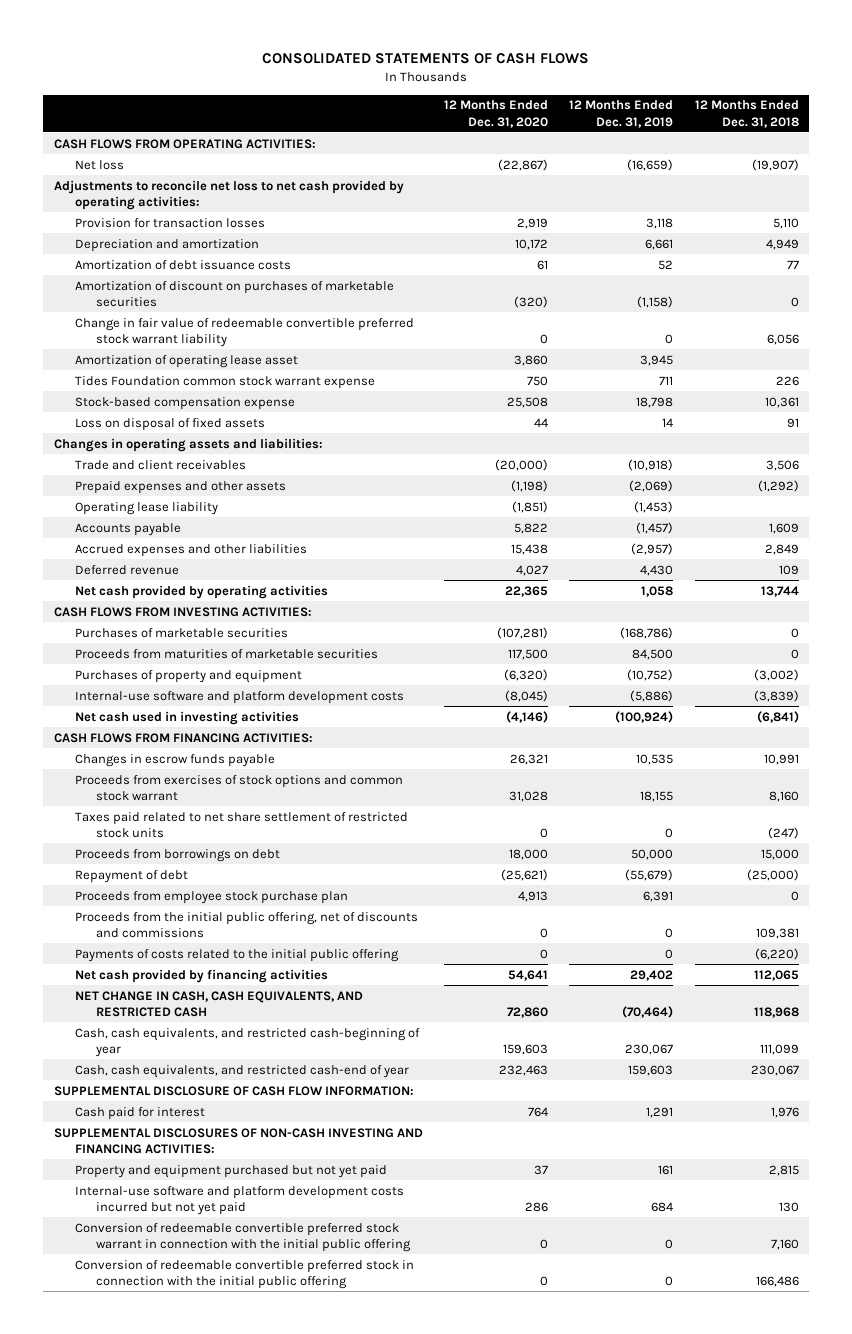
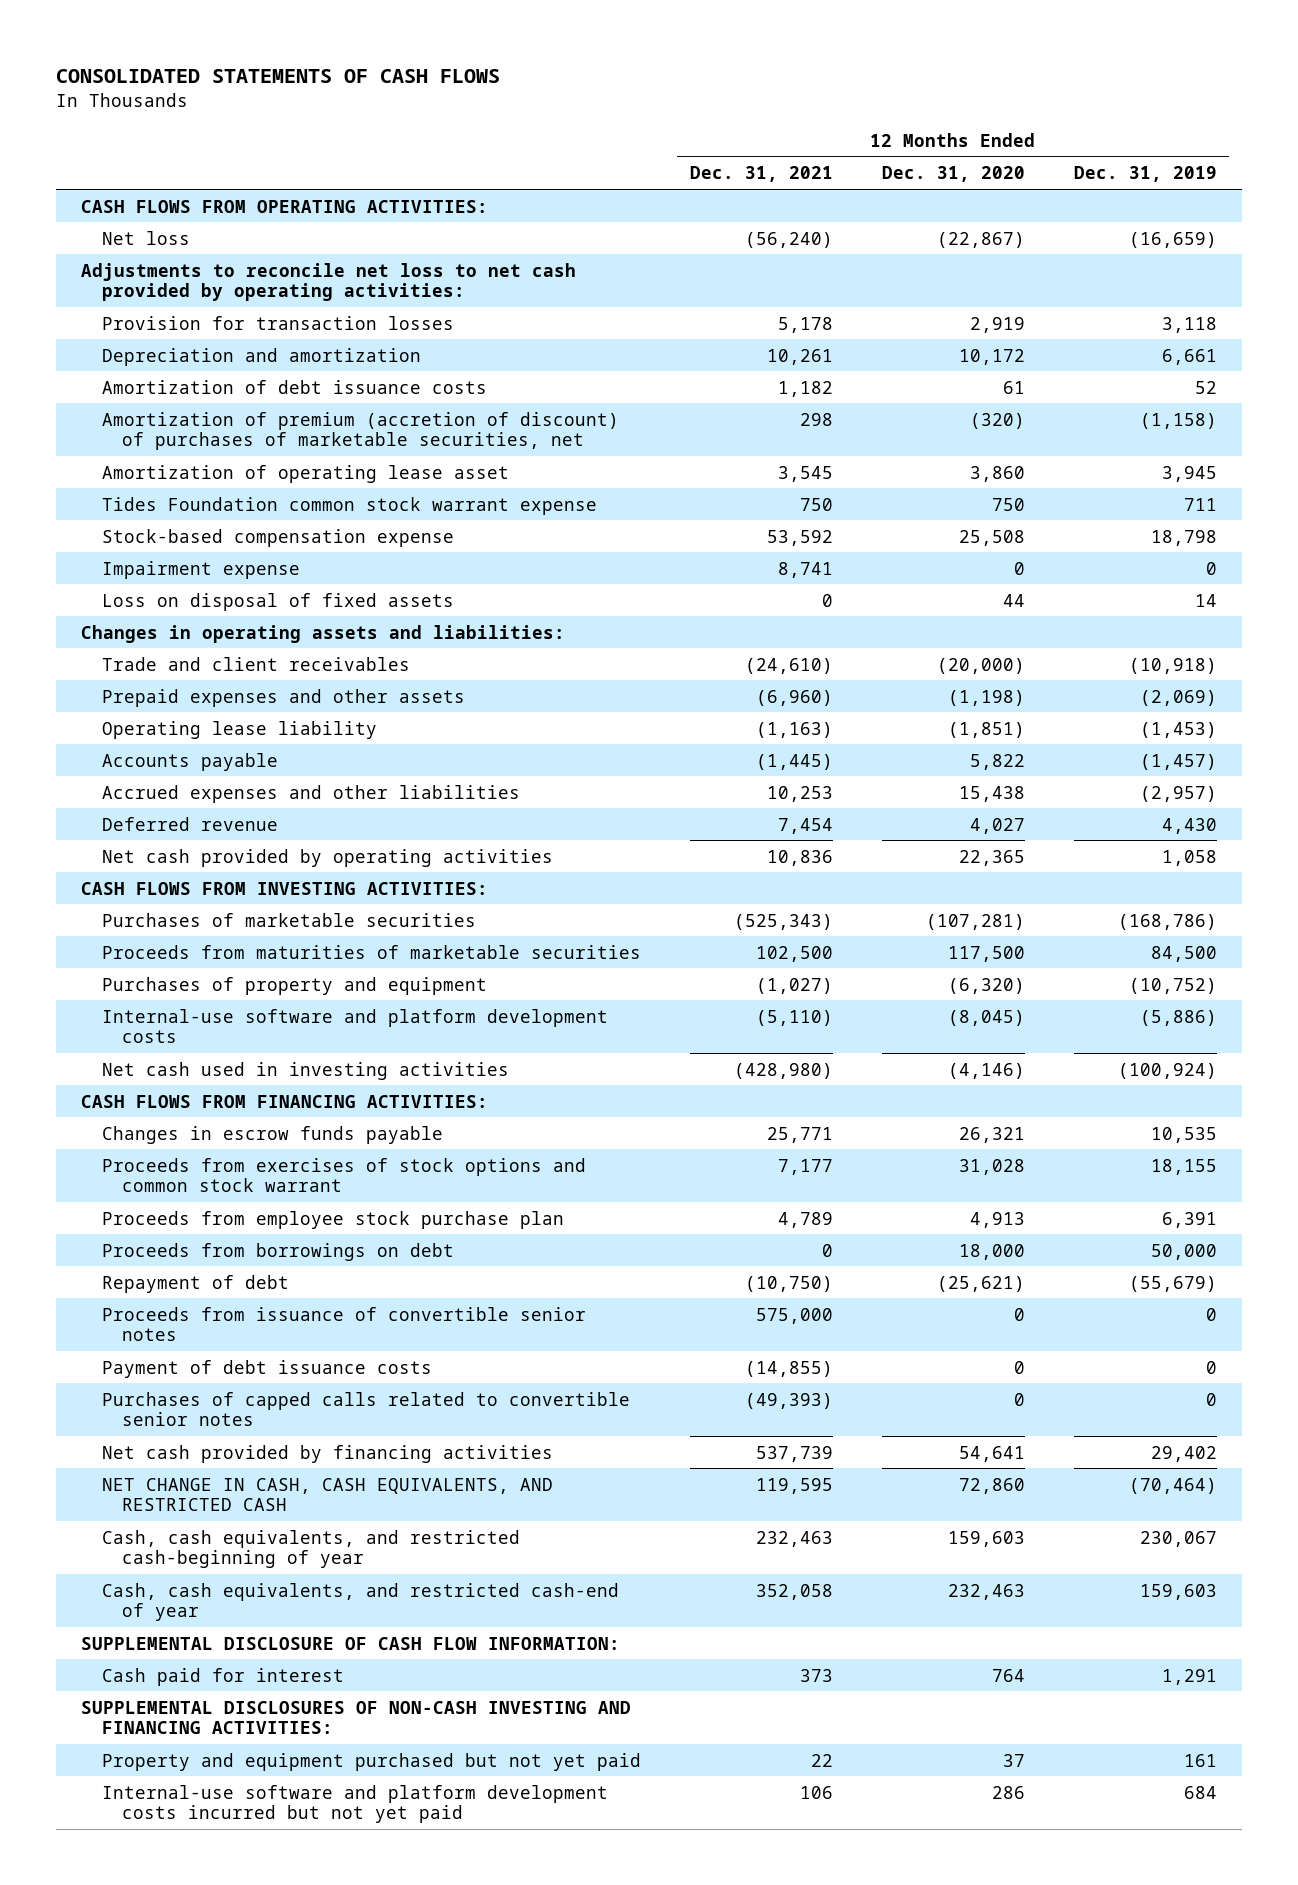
[694,100,799,128] 12 Months Ended Dec. 31, 2018 -> none
none -> [689,166,833,183] Dec. 31, 2021
[74,317,414,348] Change in fair value of redeemable convertible preferred stock warrant liability -> none
[74,280,394,308] Amortization of discount on purchases of marketable securities -> [101,411,619,450] Amortization of premium (accretion of discount) of purchases of marketable securities, net
none -> [101,560,300,579] Impairment expense
[74,811,408,839] Taxes paid related to net share settlement of restricted stock units -> none
[74,890,348,904] Proceeds from employee stock purchase plan -> [101,1210,564,1229] Proceeds from employee stock purchase plan
[74,911,418,939] Proceeds from the initial public offering, net of discounts and commissions -> none
[74,948,399,962] Payments of costs related to the initial public offering -> none
none -> [101,1306,586,1341] Proceeds from issuance of convertible senior notes
none -> [101,1359,432,1378] Payment of debt issuance costs
none -> [101,1391,630,1426] Purchases of capped calls related to convertible senior notes
[74,1222,411,1253] Conversion of redeemable convertible preferred stock warrant in connection with the initial public offering -> none
[74,1259,414,1290] Conversion of redeemable convertible preferred stock in connection with the initial public offering -> none

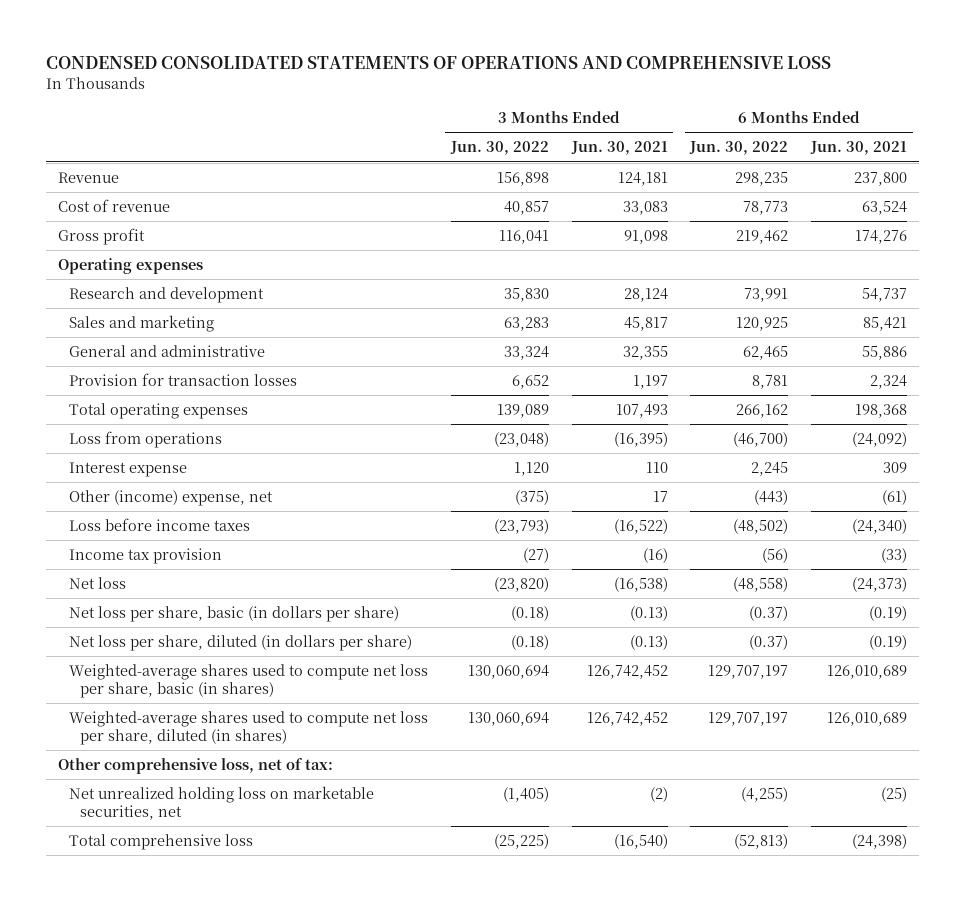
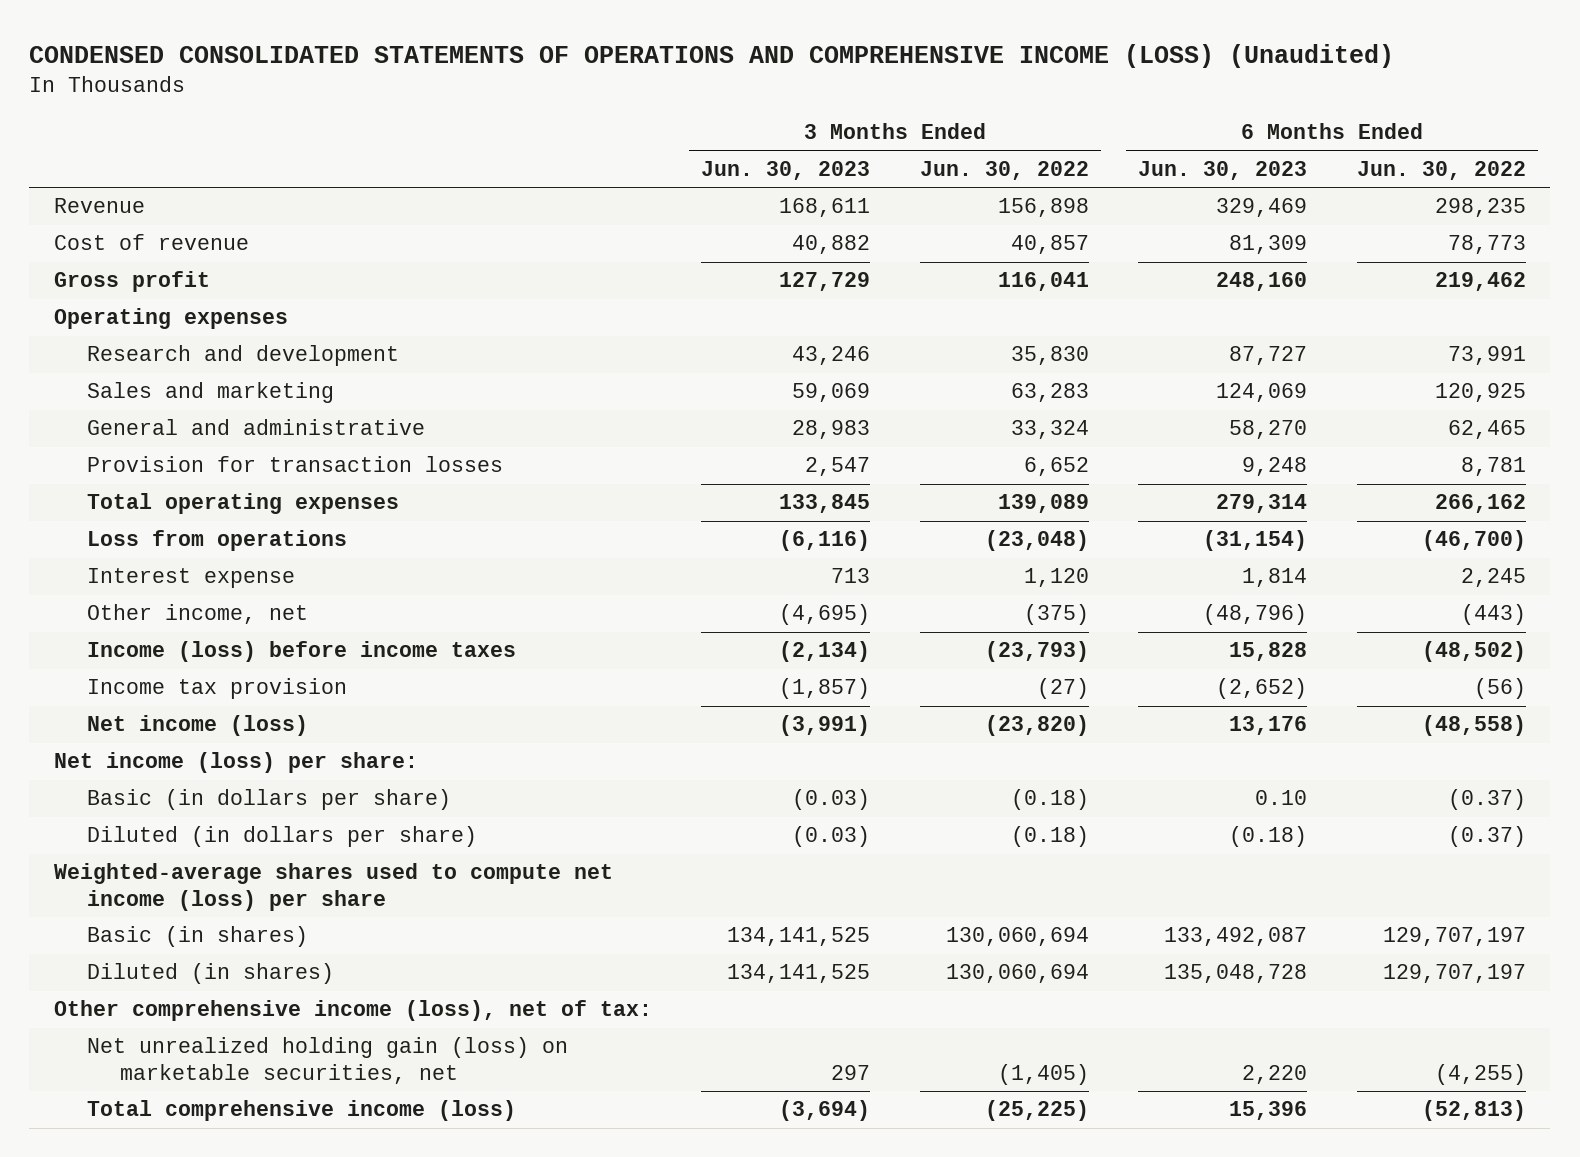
[46,55,832,69] CONDENSED CONSOLIDATED STATEMENTS OF OPERATIONS AND COMPREHENSIVE LOSS -> [29,43,1395,68] CONDENSED CONSOLIDATED STATEMENTS OF OPERATIONS AND COMPREHENSIVE INCOME (LOSS) (Unaudited)
[570,141,668,156] Jun. 30, 2021 -> none
[810,141,908,156] Jun. 30, 2021 -> none
none -> [701,161,871,181] Jun. 30, 2023
none -> [1138,161,1308,181] Jun. 30, 2023
[68,489,273,506] Other (income) expense, net -> [86,604,308,625] Other income, net
[68,517,250,531] Loss before income taxes -> [86,641,516,663] Income (loss) before income taxes
[68,576,126,589] Net loss -> [86,715,308,737] Net income (loss)
none -> [54,752,419,774] Net income (loss) per share:
[68,605,399,622] Net loss per share, basic (in dollars per share) -> [86,789,451,811] Basic (in dollars per share)
[68,634,412,651] Net loss per share, diluted (in dollars per share) -> [86,826,477,848] Diluted (in dollars per share)
none -> [54,863,614,911] Weighted-average shares used to compute net income (loss) per share
[68,663,428,698] Weighted-average shares used to compute net loss per share, basic (in shares) -> [86,926,308,948] Basic (in shares)
[68,710,428,745] Weighted-average shares used to compute net loss per share, diluted (in shares) -> [86,963,334,985] Diluted (in shares)
[57,757,333,774] Other comprehensive loss, net of tax: -> [54,1000,653,1022] Other comprehensive income (loss), net of tax:
[68,785,374,820] Net unrealized holding loss on marketable securities, net -> [86,1037,568,1084] Net unrealized holding gain (loss) on marketable securities, net
[68,833,253,850] Total comprehensive loss -> [86,1100,516,1122] Total comprehensive income (loss)

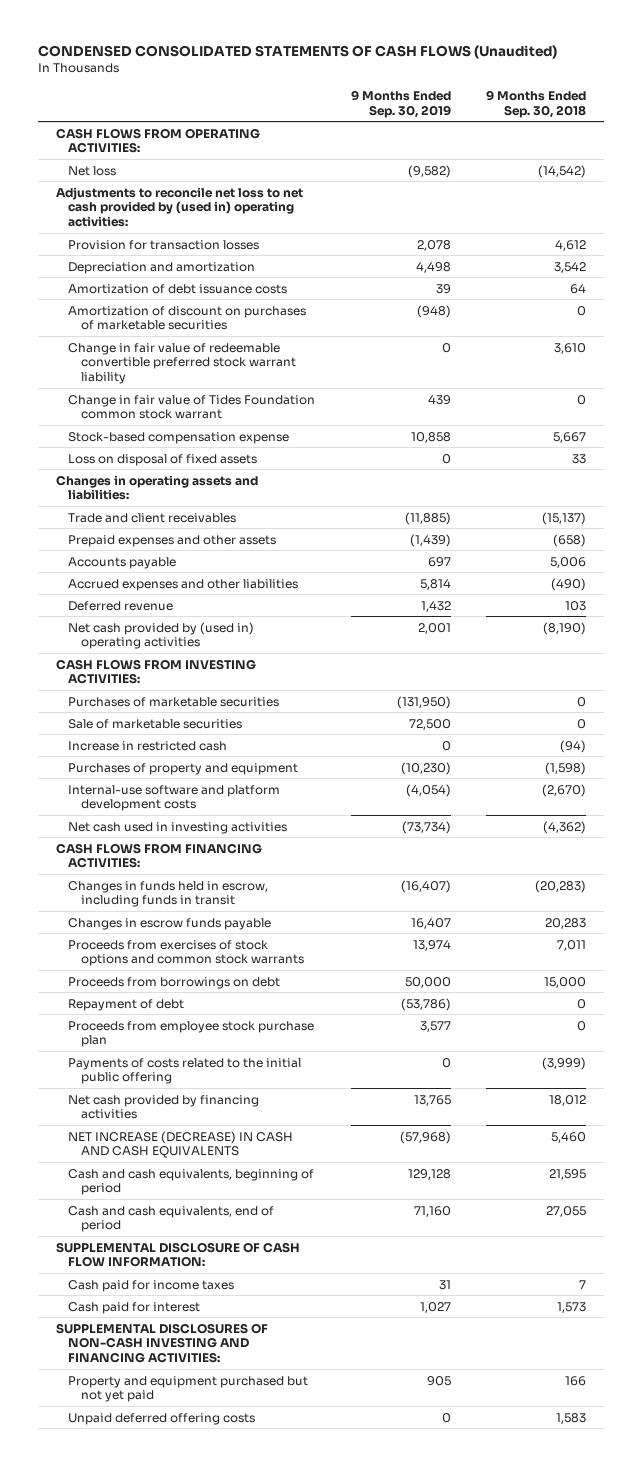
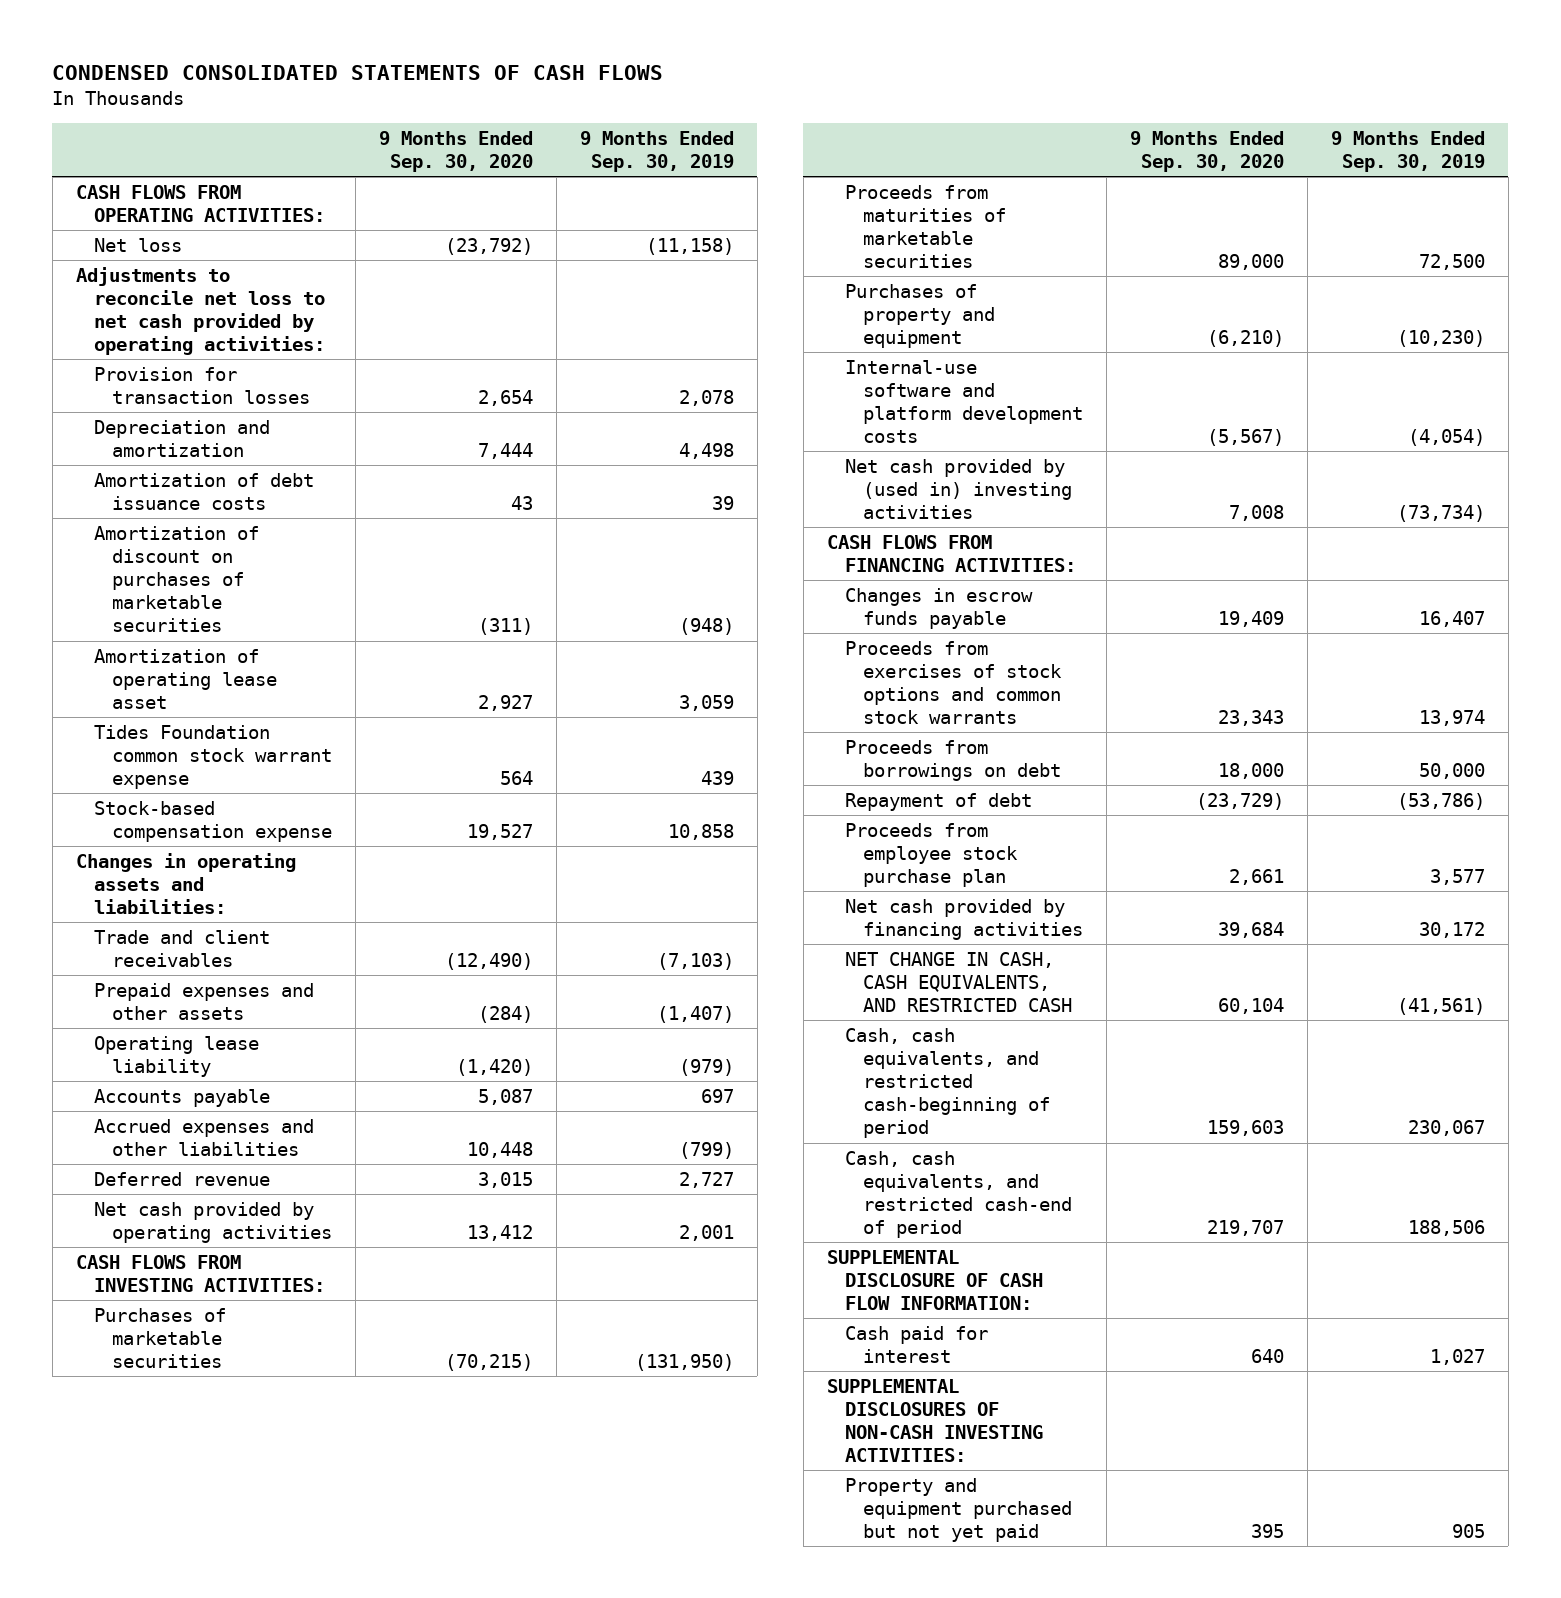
[37,45,557,60] CONDENSED CONSOLIDATED STATEMENTS OF CASH FLOWS (Unaudited) -> [52,65,664,81] CONDENSED CONSOLIDATED STATEMENTS OF CASH FLOWS
[485,89,586,118] 9 Months Ended Sep. 30, 2018 -> none
none -> [378,131,533,173] 9 Months Ended Sep. 30, 2020
[407,164,451,178] (9,582) -> [645,237,734,255] (11,158)
[55,186,303,228] Adjustments to reconcile net loss to net cash provided by (used in) operating activities: -> [75,266,325,356] Adjustments to reconcile net loss to net cash provided by operating activities:
[68,342,296,385] Change in fair value of redeemable convertible preferred stock warrant liability -> none
none -> [93,648,277,709] Amortization of operating lease asset
[68,394,316,420] Change in fair value of Tides Foundation common stock warrant -> [93,724,332,789] Tides Foundation common stock warrant expense
[68,453,258,466] Loss on disposal of fixed assets -> none
[404,511,451,525] (11,885) -> [656,952,734,970] (7,103)
[409,533,451,547] (1,439) -> [656,1005,734,1023] (1,407)
none -> [93,1035,259,1077] Operating lease liability
[419,578,451,590] 5,814 -> [678,1141,734,1159] (799)
[420,600,451,612] 1,432 -> [678,1171,734,1188] 2,727
[68,621,255,650] Net cash provided by (used in) operating activities -> [93,1201,332,1243] Net cash provided by operating activities
[68,740,228,751] Increase in restricted cash -> none
[68,718,243,729] Sale of marketable securities -> [844,184,1006,269] Proceeds from maturities of marketable securities
[68,821,288,834] Net cash used in investing activities -> [844,458,1072,519] Net cash provided by (used in) investing activities
[68,880,269,908] Changes in funds held in escrow, including funds in transit -> none
[68,1057,302,1085] Payments of costs related to the initial public offering -> none
[413,1094,451,1106] 13,765 -> [1418,921,1485,938] 30,172
[68,1130,294,1159] NET INCREASE (DECREASE) IN CASH AND CASH EQUIVALENTS -> [844,951,1072,1012] NET CHANGE IN CASH, CASH EQUIVALENTS, AND RESTRICTED CASH
[399,1130,451,1144] (57,968) -> [1396,997,1485,1015] (41,561)
[68,1168,315,1196] Cash and cash equivalents, beginning of period -> [844,1027,1050,1139] Cash, cash equivalents, and restricted cash-beginning of period
[407,1168,451,1180] 129,128 -> [1407,1120,1485,1137] 230,067
[68,1205,275,1233] Cash and cash equivalents, end of period -> [844,1150,1072,1239] Cash, cash equivalents, and restricted cash-end of period
[413,1205,451,1217] 71,160 -> [1407,1220,1485,1237] 188,506
[68,1279,235,1292] Cash paid for income taxes -> none
[55,1322,268,1364] SUPPLEMENTAL DISCLOSURES OF NON-CASH INVESTING AND FINANCING ACTIVITIES: -> [826,1378,1043,1463] SUPPLEMENTAL DISCLOSURES OF NON-CASH INVESTING ACTIVITIES:
[68,1412,256,1425] Unpaid deferred offering costs -> none

